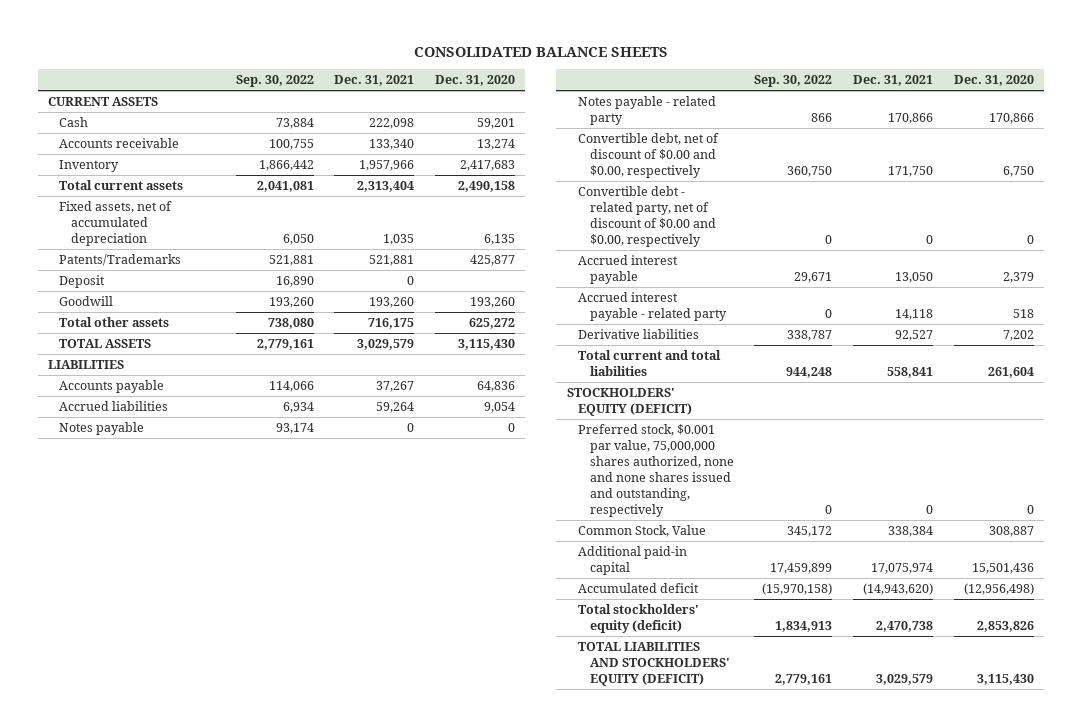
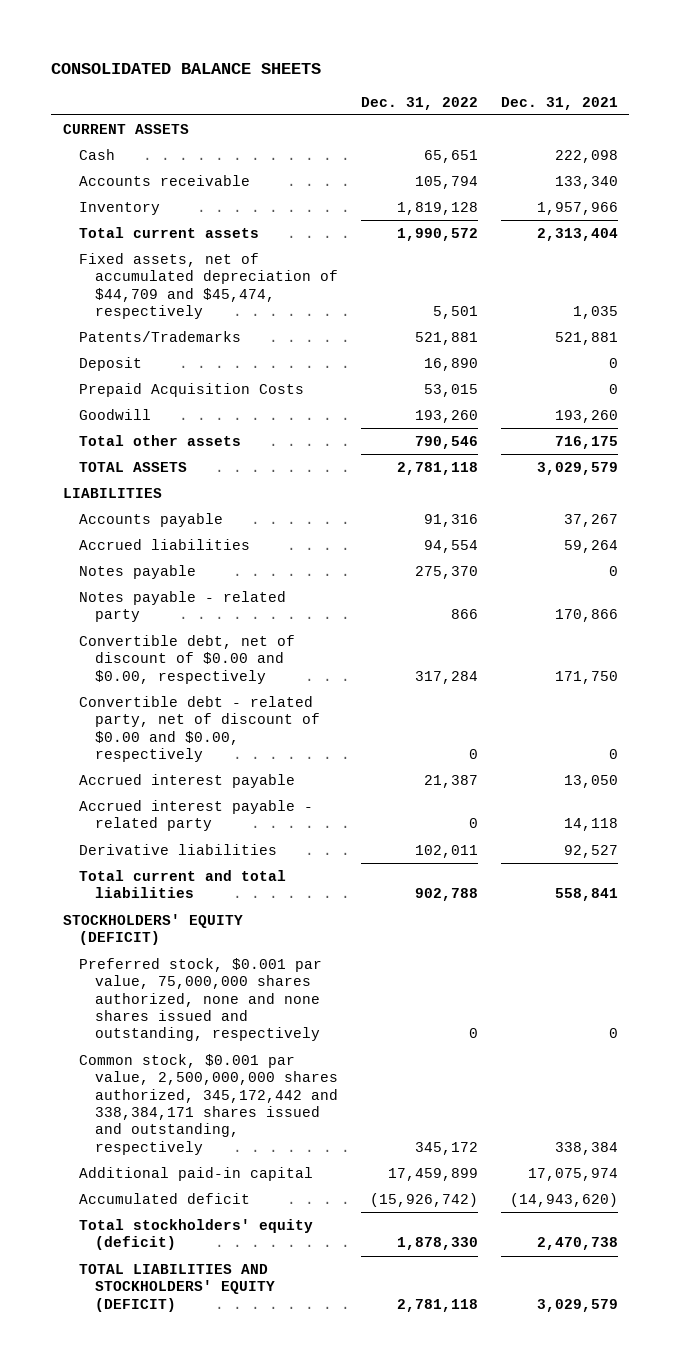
[235,75,314,88] Sep. 30, 2022 -> none
[434,75,515,87] Dec. 31, 2020 -> none
none -> [361,96,479,110] Dec. 31, 2022
[59,200,173,246] Fixed assets, net of accumulated depreciation -> [78,252,339,320] Fixed assets, net of accumulated depreciation of $44,709 and $45,474, respectively
none -> [78,382,304,397] Prepaid Acquisition Costs
[578,524,707,537] Common Stock, Value -> [78,1053,339,1155] Common stock, $0.001 par value, 2,500,000,000 shares authorized, 345,172,442 and 338,384,171 shares issued and outstanding, respectively

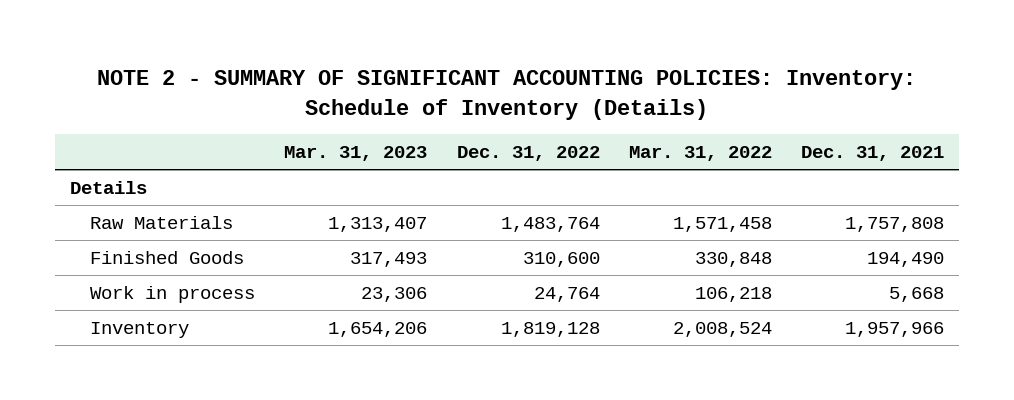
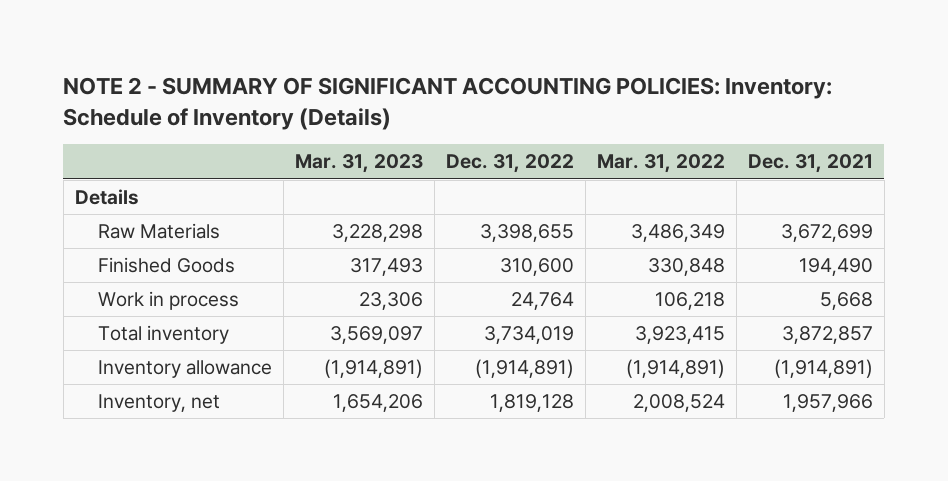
[328,216,428,232] 1,313,407 -> [332,224,424,243] 3,228,298
[500,216,600,232] 1,483,764 -> [479,224,574,243] 3,398,655
[672,216,772,232] 1,571,458 -> [630,224,725,243] 3,486,349
[845,216,945,232] 1,757,808 -> [780,224,873,243] 3,672,699
none -> [98,325,230,345] Total inventory
none -> [98,360,273,379] Inventory allowance
[90,321,190,338] Inventory -> [98,394,221,413] Inventory, net

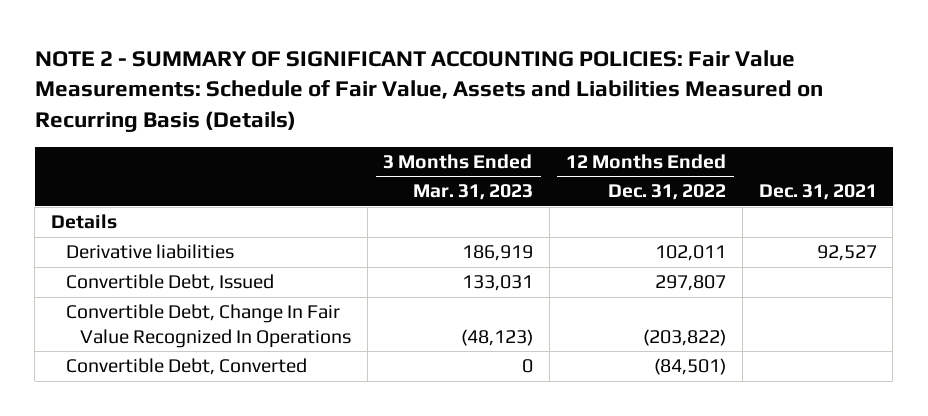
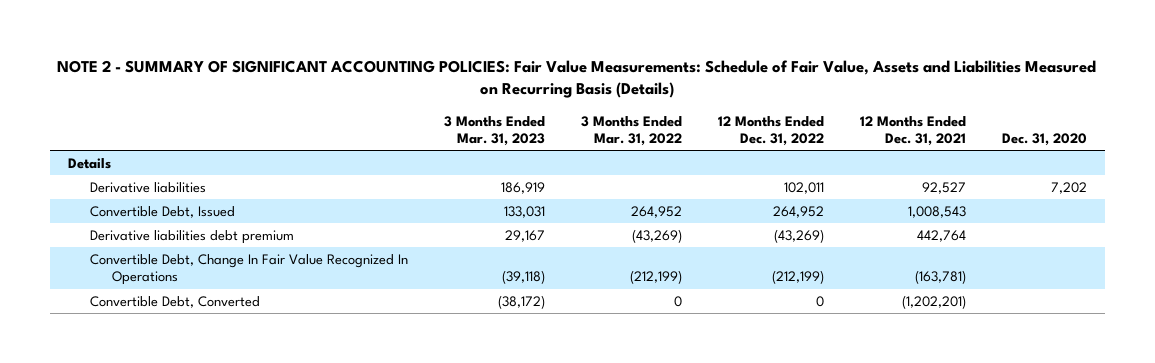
[758,184,877,201] Dec. 31, 2021 -> none
none -> [581,115,683,147] 3 Months Ended Mar. 31, 2022
none -> [860,115,967,147] 12 Months Ended Dec. 31, 2021
none -> [1002,133,1088,147] Dec. 31, 2020
[654,275,726,292] 297,807 -> [773,205,825,218] 264,952
none -> [89,229,294,244] Derivative liabilities debt premium
[460,328,533,346] (48,123) -> [502,270,546,285] (39,118)
[642,328,726,346] (203,822) -> [772,270,825,285] (212,199)
[521,359,533,374] 0 -> [498,294,546,309] (38,172)
[653,358,726,376] (84,501) -> [816,295,825,307] 0

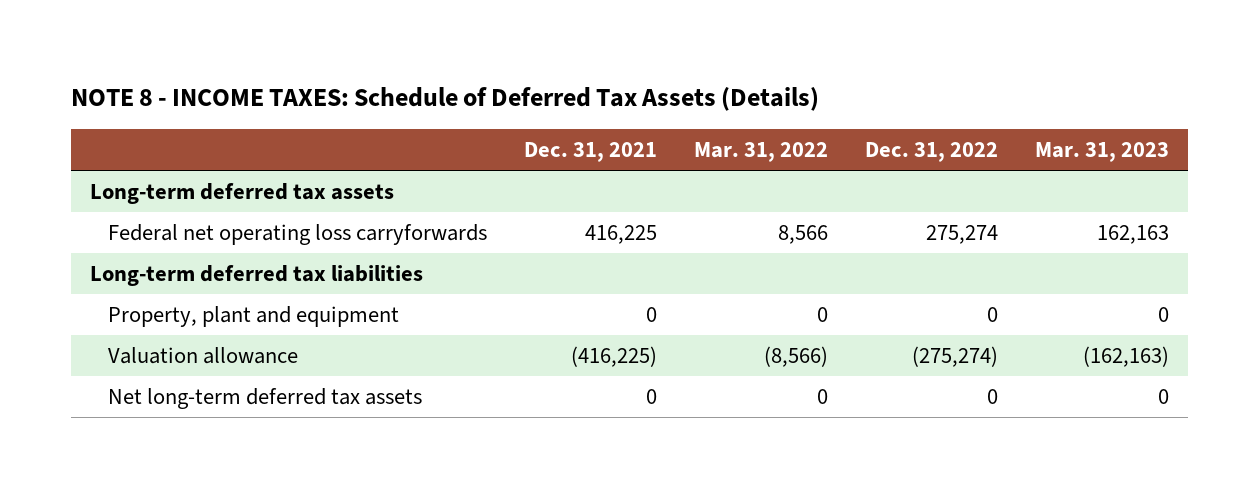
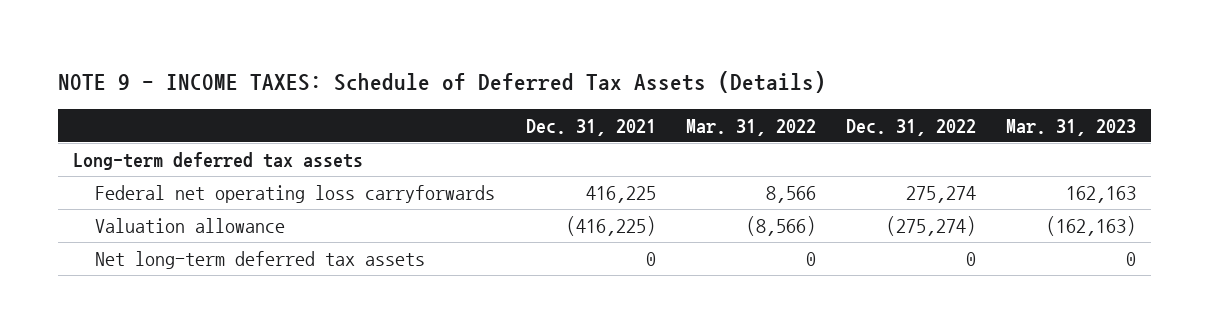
[71,87,820,112] NOTE 8 - INCOME TAXES: Schedule of Deferred Tax Assets (Details) -> [57,71,826,94] NOTE 9 - INCOME TAXES: Schedule of Deferred Tax Assets (Details)
[89,265,423,287] Long-term deferred tax liabilities -> none
[107,306,399,328] Property, plant and equipment -> none

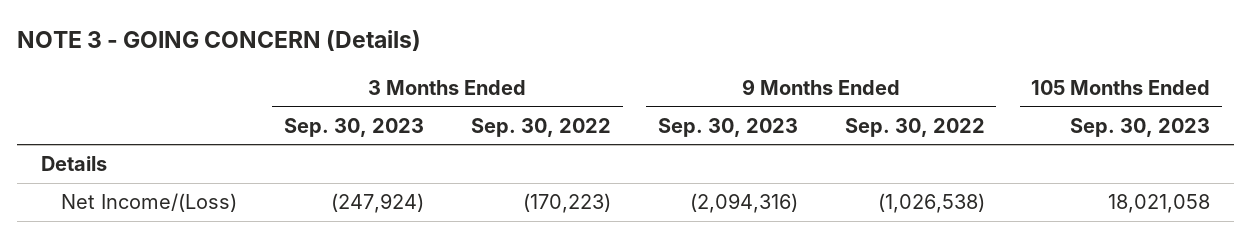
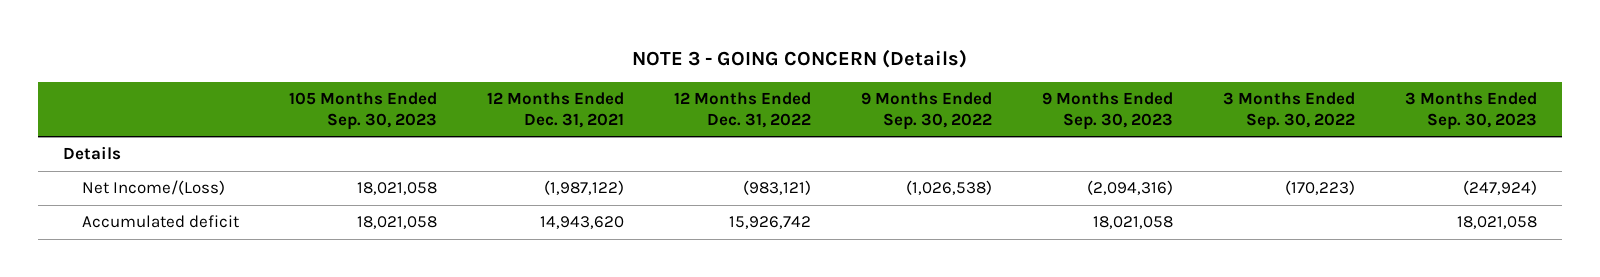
none -> [487,92,625,129] 12 Months Ended Dec. 31, 2021
none -> [674,92,812,129] 12 Months Ended Dec. 31, 2022
none -> [82,215,240,229] Accumulated deficit

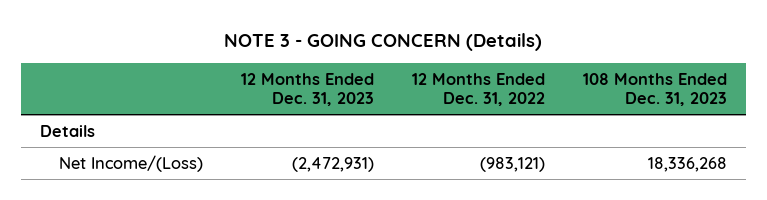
[289,92,438,131] 105 Months Ended Sep. 30, 2023 -> none
[487,92,625,129] 12 Months Ended Dec. 31, 2021 -> none
[861,92,993,131] 9 Months Ended Sep. 30, 2022 -> none
[1042,92,1174,131] 9 Months Ended Sep. 30, 2023 -> none
[1223,92,1356,131] 3 Months Ended Sep. 30, 2022 -> none
[1405,92,1538,131] 3 Months Ended Sep. 30, 2023 -> none
none -> [240,72,374,107] 12 Months Ended Dec. 31, 2023
none -> [582,72,727,107] 108 Months Ended Dec. 31, 2023
[82,215,240,229] Accumulated deficit -> none

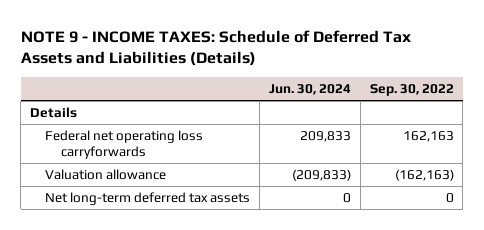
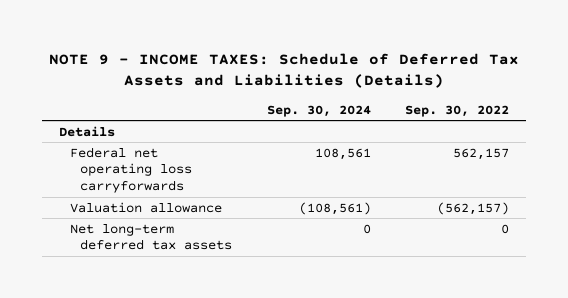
[268,84,351,96] Jun. 30, 2024 -> none
none -> [266,104,371,117] Sep. 30, 2024
[402,131,454,143] 162,163 -> [453,147,510,160] 562,157
[394,169,454,182] (162,163) -> [437,201,510,215] (562,157)

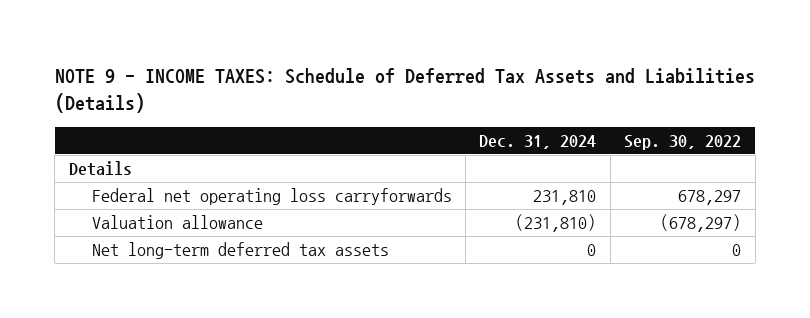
[266,104,371,117] Sep. 30, 2024 -> none
none -> [479,135,597,150] Dec. 31, 2024
[453,147,510,160] 562,157 -> [678,190,742,206] 678,297
[437,201,510,215] (562,157) -> [660,214,742,233] (678,297)

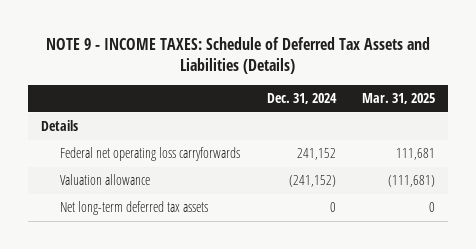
[624,135,742,151] Sep. 30, 2022 -> none
none -> [361,93,435,105] Mar. 31, 2025
[533,190,597,206] 231,810 -> [296,148,336,161] 241,152
[515,214,597,233] (231,810) -> [288,175,336,188] (241,152)

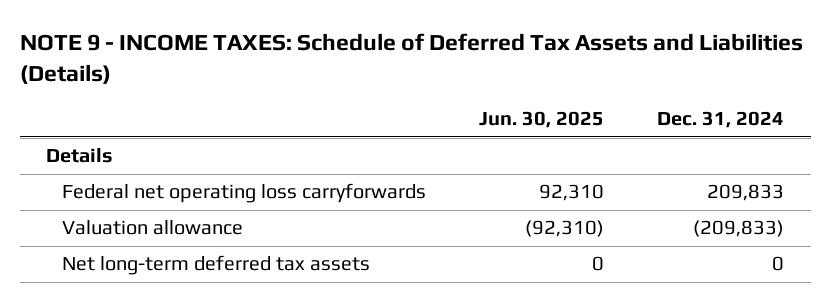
[361,93,435,105] Mar. 31, 2025 -> none
none -> [479,111,605,129] Jun. 30, 2025
[296,148,336,161] 241,152 -> [707,184,785,202] 209,833
[288,175,336,188] (241,152) -> [693,220,785,238] (209,833)

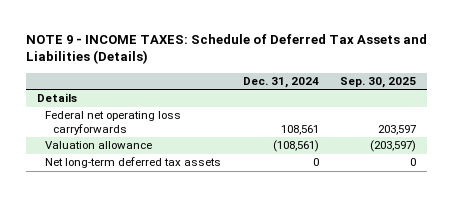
[479,111,605,129] Jun. 30, 2025 -> none
none -> [340,77,417,89] Sep. 30, 2025
[707,184,785,202] 209,833 -> [280,125,319,136] 108,561
[693,220,785,238] (209,833) -> [272,140,319,153] (108,561)

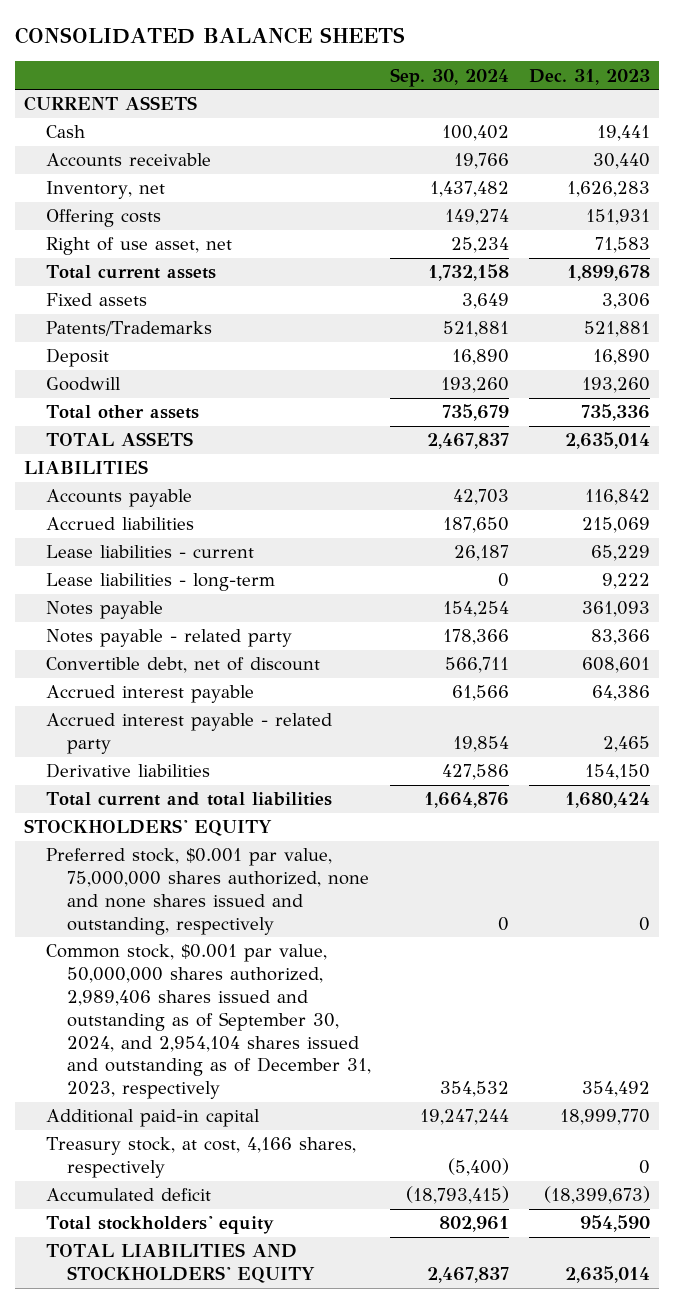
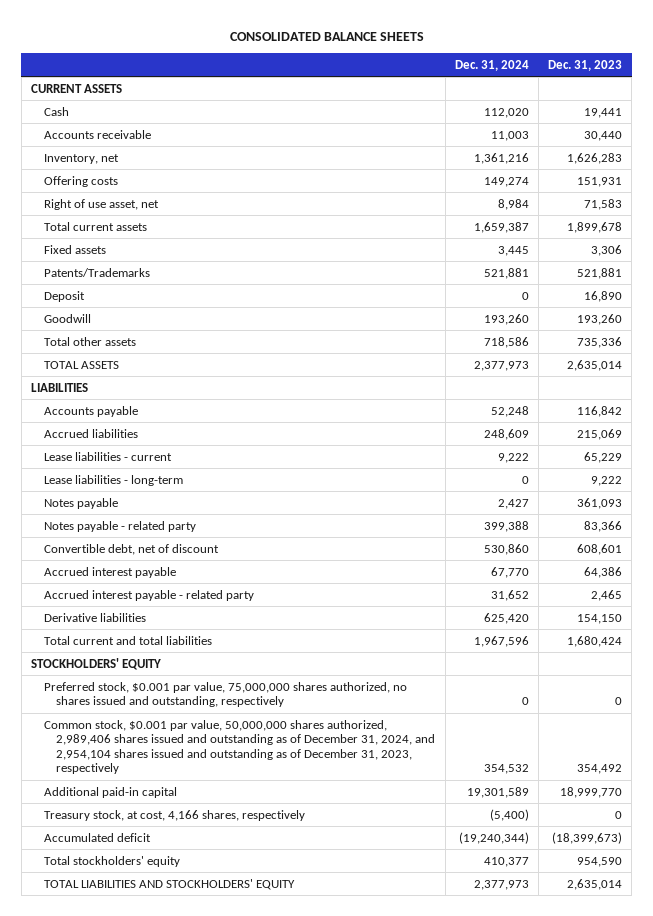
[390,67,510,87] Sep. 30, 2024 -> none
none -> [454,59,529,71] Dec. 31, 2024
[45,848,370,935] Preferred stock, $0.001 par value, 75,000,000 shares authorized, none and none shares issued and outstanding, respectively -> [43,681,407,708] Preferred stock, $0.001 par value, 75,000,000 shares authorized, no shares issued and outstanding, respectively
[45,944,372,1100] Common stock, $0.001 par value, 50,000,000 shares authorized, 2,989,406 shares issued and outstanding as of September 30, 2024, and 2,954,104 shares issued and outstanding as of December 31, 2023, respectively -> [43,719,436,775] Common stock, $0.001 par value, 50,000,000 shares authorized, 2,989,406 shares issued and outstanding as of December 31, 2024, and 2,954,104 shares issued and outstanding as of December 31, 2023, respectively

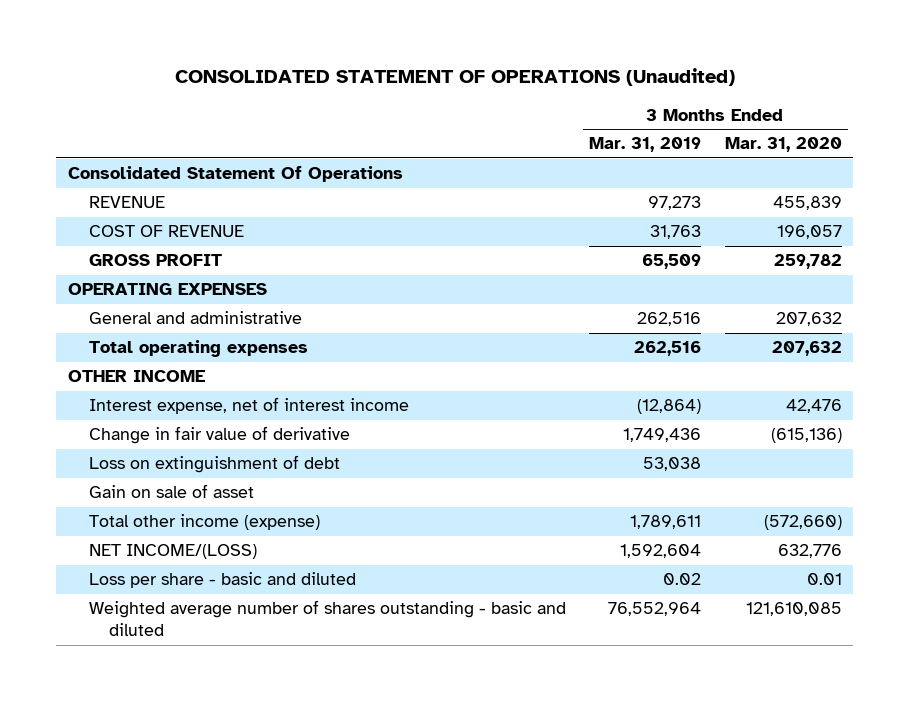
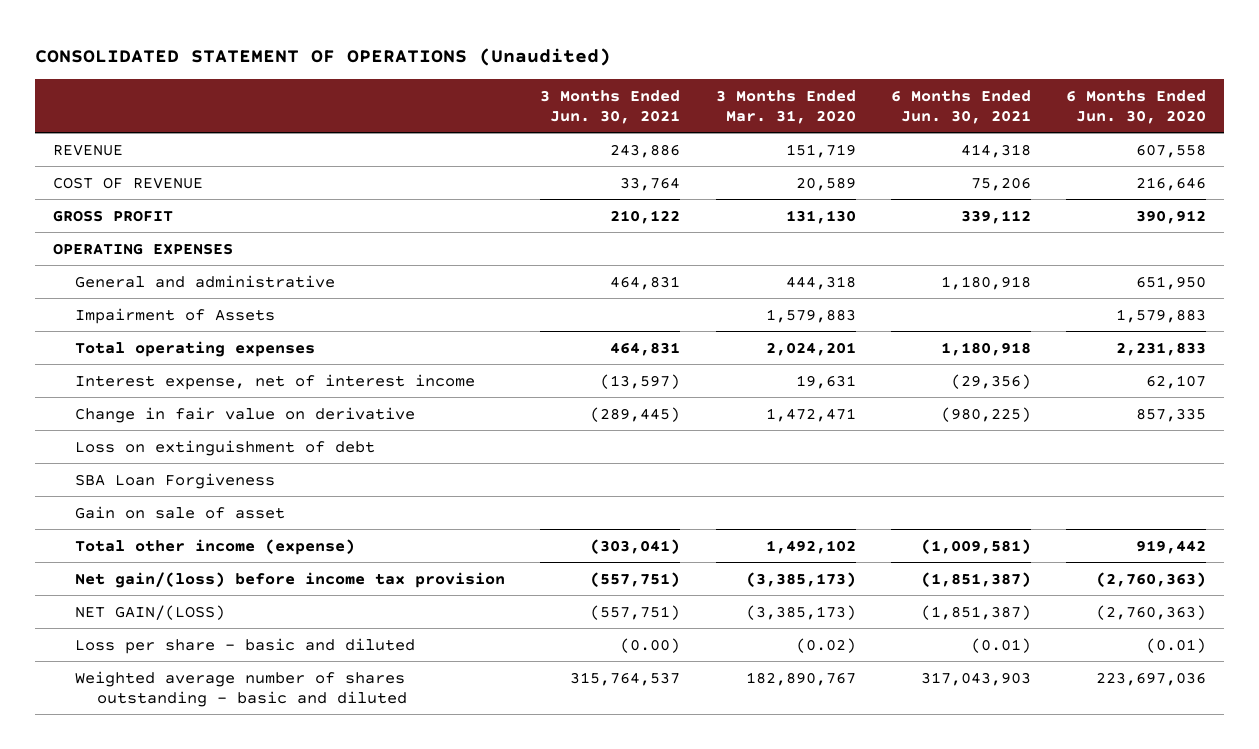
[589,137,702,153] Mar. 31, 2019 -> none
none -> [540,89,681,124] 3 Months Ended Jun. 30, 2021
none -> [890,89,1031,124] 6 Months Ended Jun. 30, 2021
none -> [1066,89,1207,124] 6 Months Ended Jun. 30, 2020
[68,166,404,183] Consolidated Statement Of Operations -> none
[772,196,842,211] 455,839 -> [785,143,856,158] 151,719
[776,225,842,240] 196,057 -> [795,176,856,191] 20,589
[773,254,842,270] 259,782 -> [785,209,856,224] 131,130
[68,370,207,383] OTHER INCOME -> none
[775,312,842,327] 207,632 -> [785,275,856,290] 444,318
none -> [74,307,275,324] Impairment of Assets
[771,341,842,357] 207,632 -> [765,341,856,356] 2,024,201
[785,399,842,414] 42,476 -> [795,374,856,389] 19,631
[88,426,350,445] Change in fair value of derivative -> [74,406,415,423] Change in fair value on derivative
[770,428,842,444] (615,136) -> [765,407,856,422] 1,472,471
none -> [74,472,275,489] SBA Loan Forgiveness
[763,515,842,531] (572,660) -> [765,539,856,554] 1,492,102
none -> [74,571,505,588] Net gain/(loss) before income tax provision
[88,544,257,560] NET INCOME/(LOSS) -> [74,604,225,620] NET GAIN/(LOSS)
[777,544,842,559] 632,776 -> [745,604,856,620] (3,385,173)
[806,573,842,586] 0.01 -> [795,637,856,653] (0.02)
[745,602,842,617] 121,610,085 -> [745,671,856,686] 182,890,767

